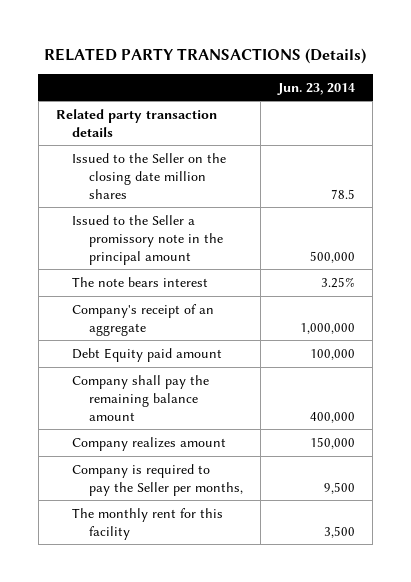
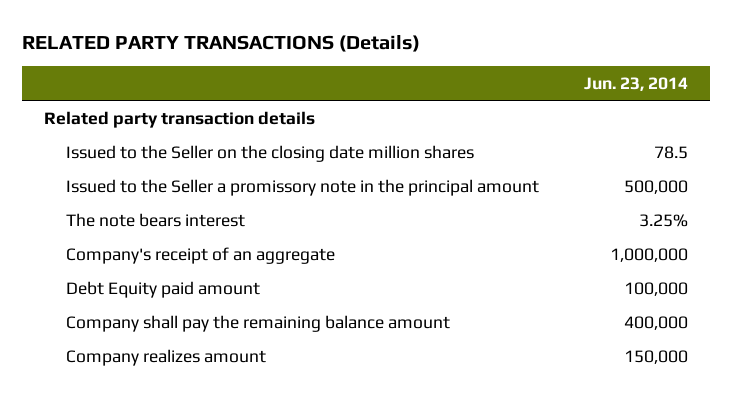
[72,463,244,496] Company is required to pay the Seller per months, -> none
[72,507,224,540] The monthly rent for this facility -> none

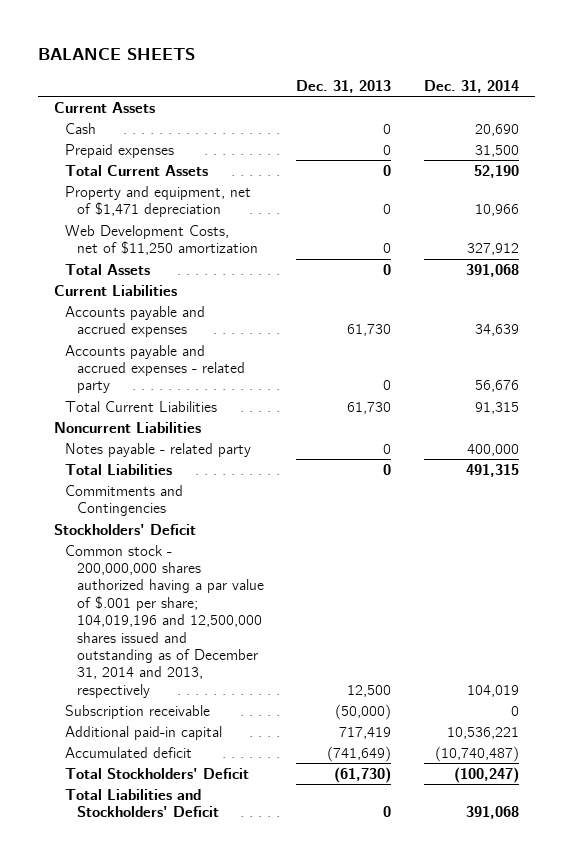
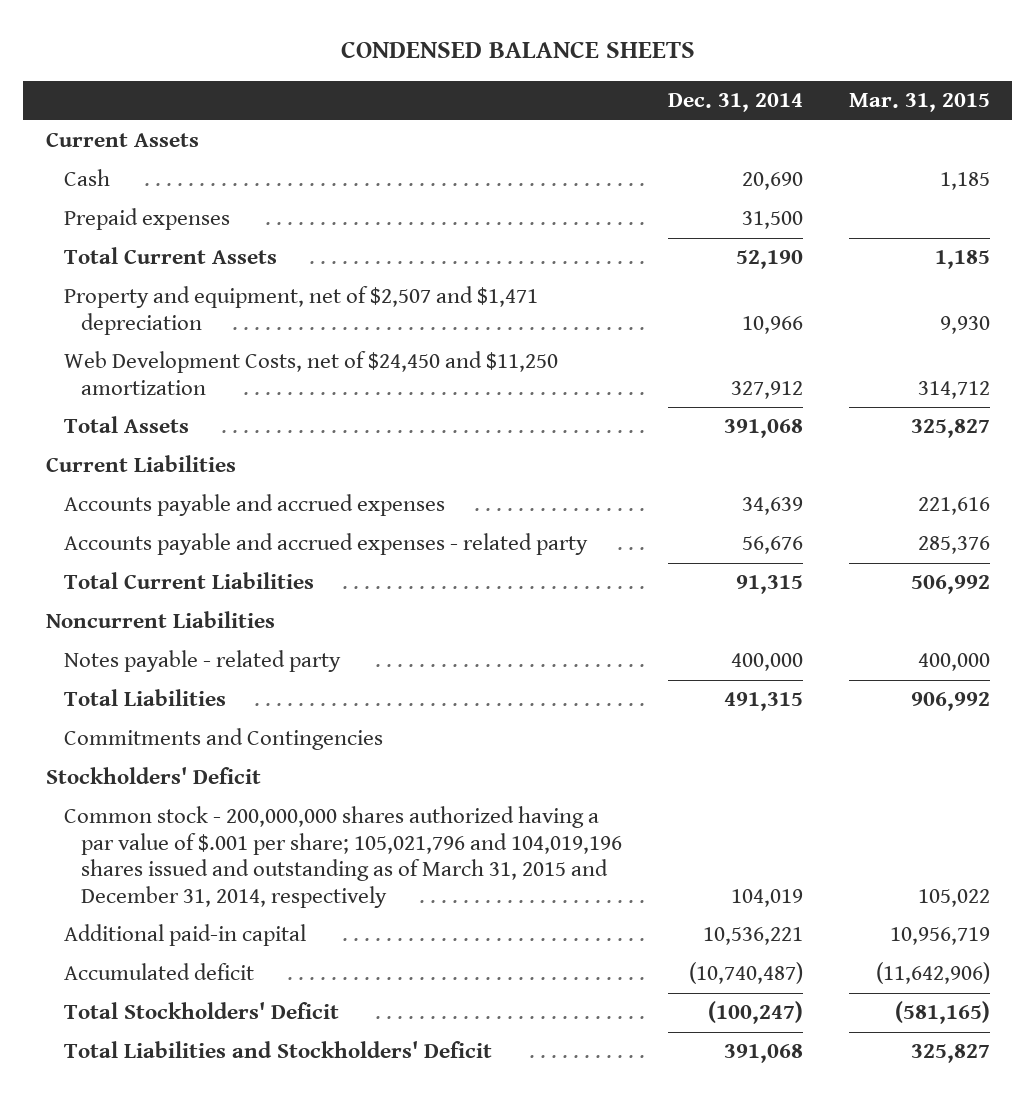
[37,48,195,61] BALANCE SHEETS -> [340,41,695,59] CONDENSED BALANCE SHEETS
[296,79,392,93] Dec. 31, 2013 -> none
none -> [848,93,990,113] Mar. 31, 2015
[65,185,252,218] Property and equipment, net of $1,471 depreciation -> [63,286,538,335] Property and equipment, net of $2,507 and $1,471 depreciation
[65,224,259,256] Web Development Costs, net of $11,250 amortization -> [63,351,558,395] Web Development Costs, net of $24,450 and $11,250 amortization
[65,704,211,719] Subscription receivable -> none
[65,544,265,698] Common stock - 200,000,000 shares authorized having a par value of $.001 per share; 104,019,196 and 12,500,000 shares issued and outstanding as of December 31, 2014 and 2013, respectively -> [63,806,622,908] Common stock - 200,000,000 shares authorized having a par value of $.001 per share; 105,021,796 and 104,019,196 shares issued and outstanding as of March 31, 2015 and December 31, 2014, respectively

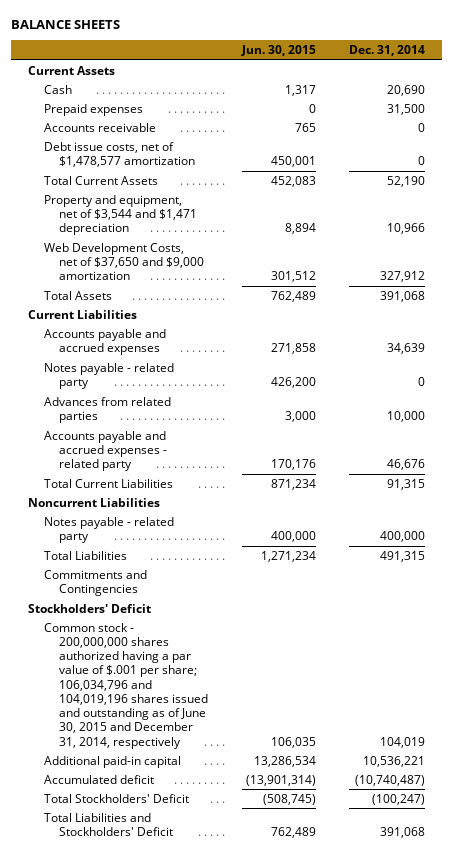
[340,41,695,59] CONDENSED BALANCE SHEETS -> [11,19,121,29] BALANCE SHEETS
[848,93,990,113] Mar. 31, 2015 -> none
none -> [240,44,316,56] Jun. 30, 2015
none -> [43,122,156,132] Accounts receivable
none -> [43,141,196,167] Debt issue costs, net of $1,478,577 amortization
[63,286,538,335] Property and equipment, net of $2,507 and $1,471 depreciation -> [43,194,198,236] Property and equipment, net of $3,544 and $1,471 depreciation
[63,351,558,395] Web Development Costs, net of $24,450 and $11,250 amortization -> [43,242,205,281] Web Development Costs, net of $37,650 and $9,000 amortization
none -> [43,362,174,389] Notes payable - related party
none -> [43,396,171,423] Advances from related parties
[741,536,803,555] 56,676 -> [386,459,425,471] 46,676
[63,806,622,908] Common stock - 200,000,000 shares authorized having a par value of $.001 per share; 105,021,796 and 104,019,196 shares issued and outstanding as of March 31, 2015 and December 31, 2014, respectively -> [43,622,209,749] Common stock - 200,000,000 shares authorized having a par value of $.001 per share; 106,034,796 and 104,019,196 shares issued and outstanding as of June 30, 2015 and December 31, 2014, respectively

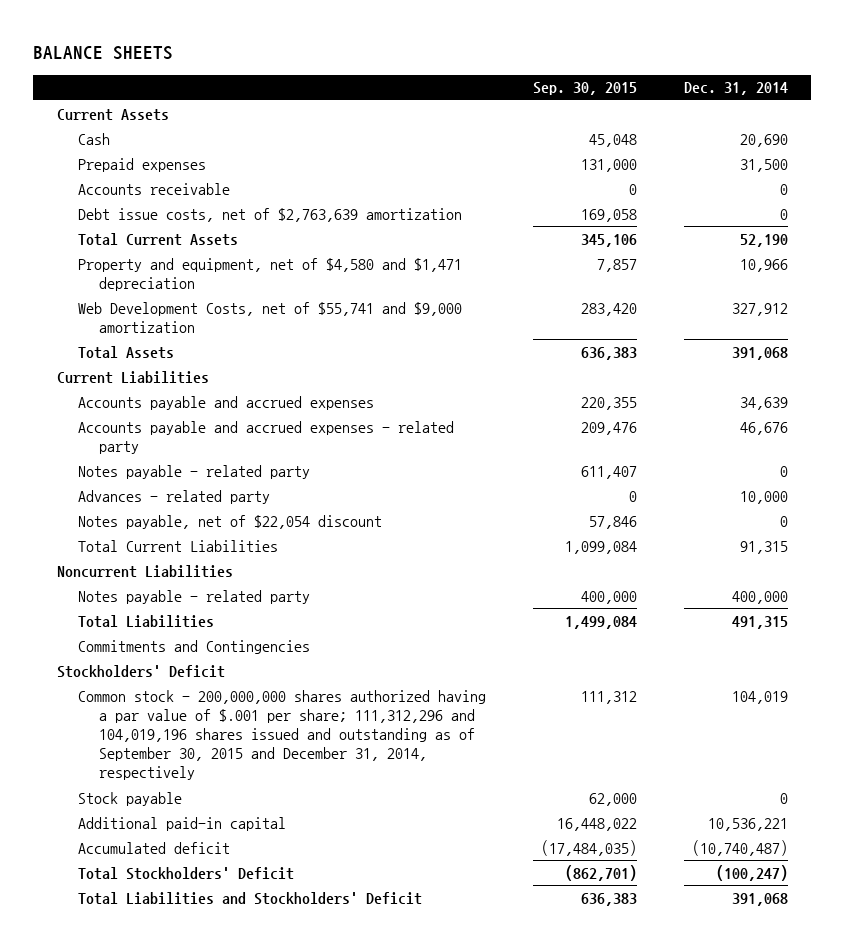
[240,44,316,56] Jun. 30, 2015 -> none
none -> [532,82,637,96] Sep. 30, 2015
[43,141,196,167] Debt issue costs, net of $1,478,577 amortization -> [77,207,462,222] Debt issue costs, net of $2,763,639 amortization
[43,194,198,236] Property and equipment, net of $3,544 and $1,471 depreciation -> [77,257,462,291] Property and equipment, net of $4,580 and $1,471 depreciation
[43,242,205,281] Web Development Costs, net of $37,650 and $9,000 amortization -> [77,301,462,333] Web Development Costs, net of $55,741 and $9,000 amortization
[43,396,171,423] Advances from related parties -> none
[43,362,174,389] Notes payable - related party -> [77,464,310,479] Notes payable - related party
none -> [77,489,270,504] Advances - related party
none -> [77,514,382,529] Notes payable, net of $22,054 discount
[43,622,209,749] Common stock - 200,000,000 shares authorized having a par value of $.001 per share; 106,034,796 and 104,019,196 shares issued and outstanding as of June 30, 2015 and December 31, 2014, respectively -> [77,689,486,781] Common stock - 200,000,000 shares authorized having a par value of $.001 per share; 111,312,296 and 104,019,196 shares issued and outstanding as of September 30, 2015 and December 31, 2014, respectively
none -> [77,791,182,806] Stock payable

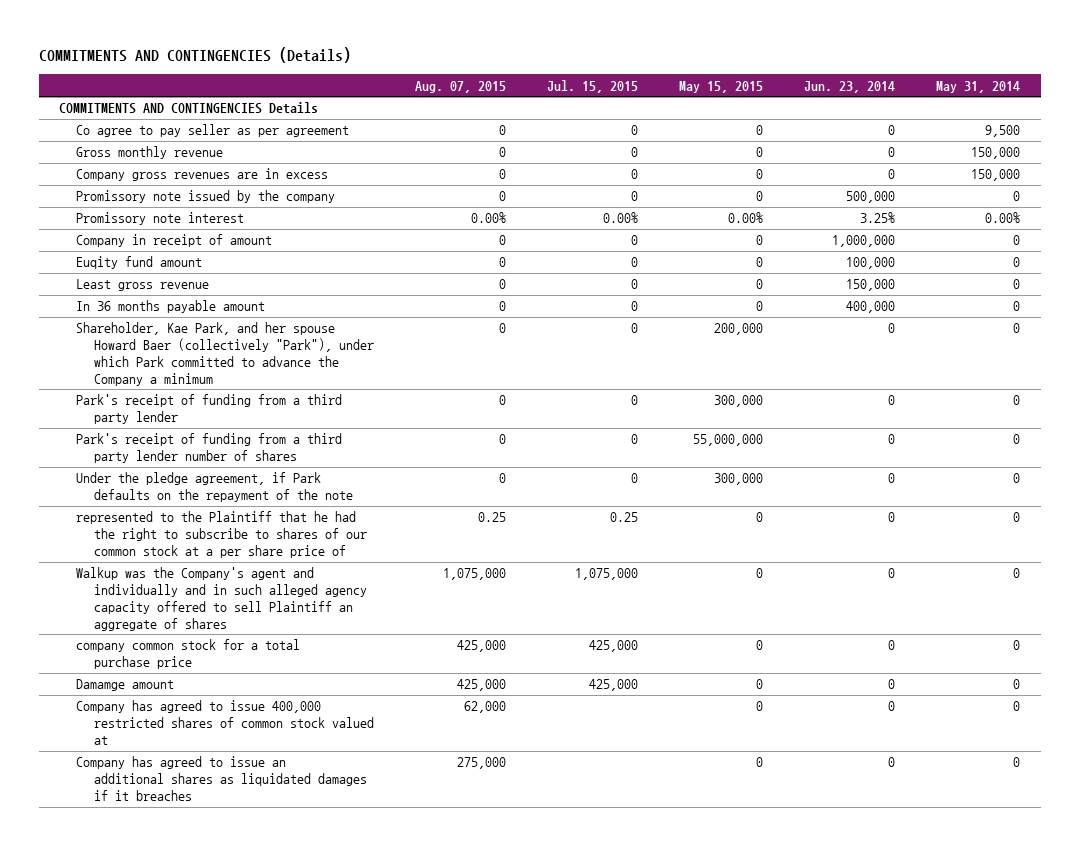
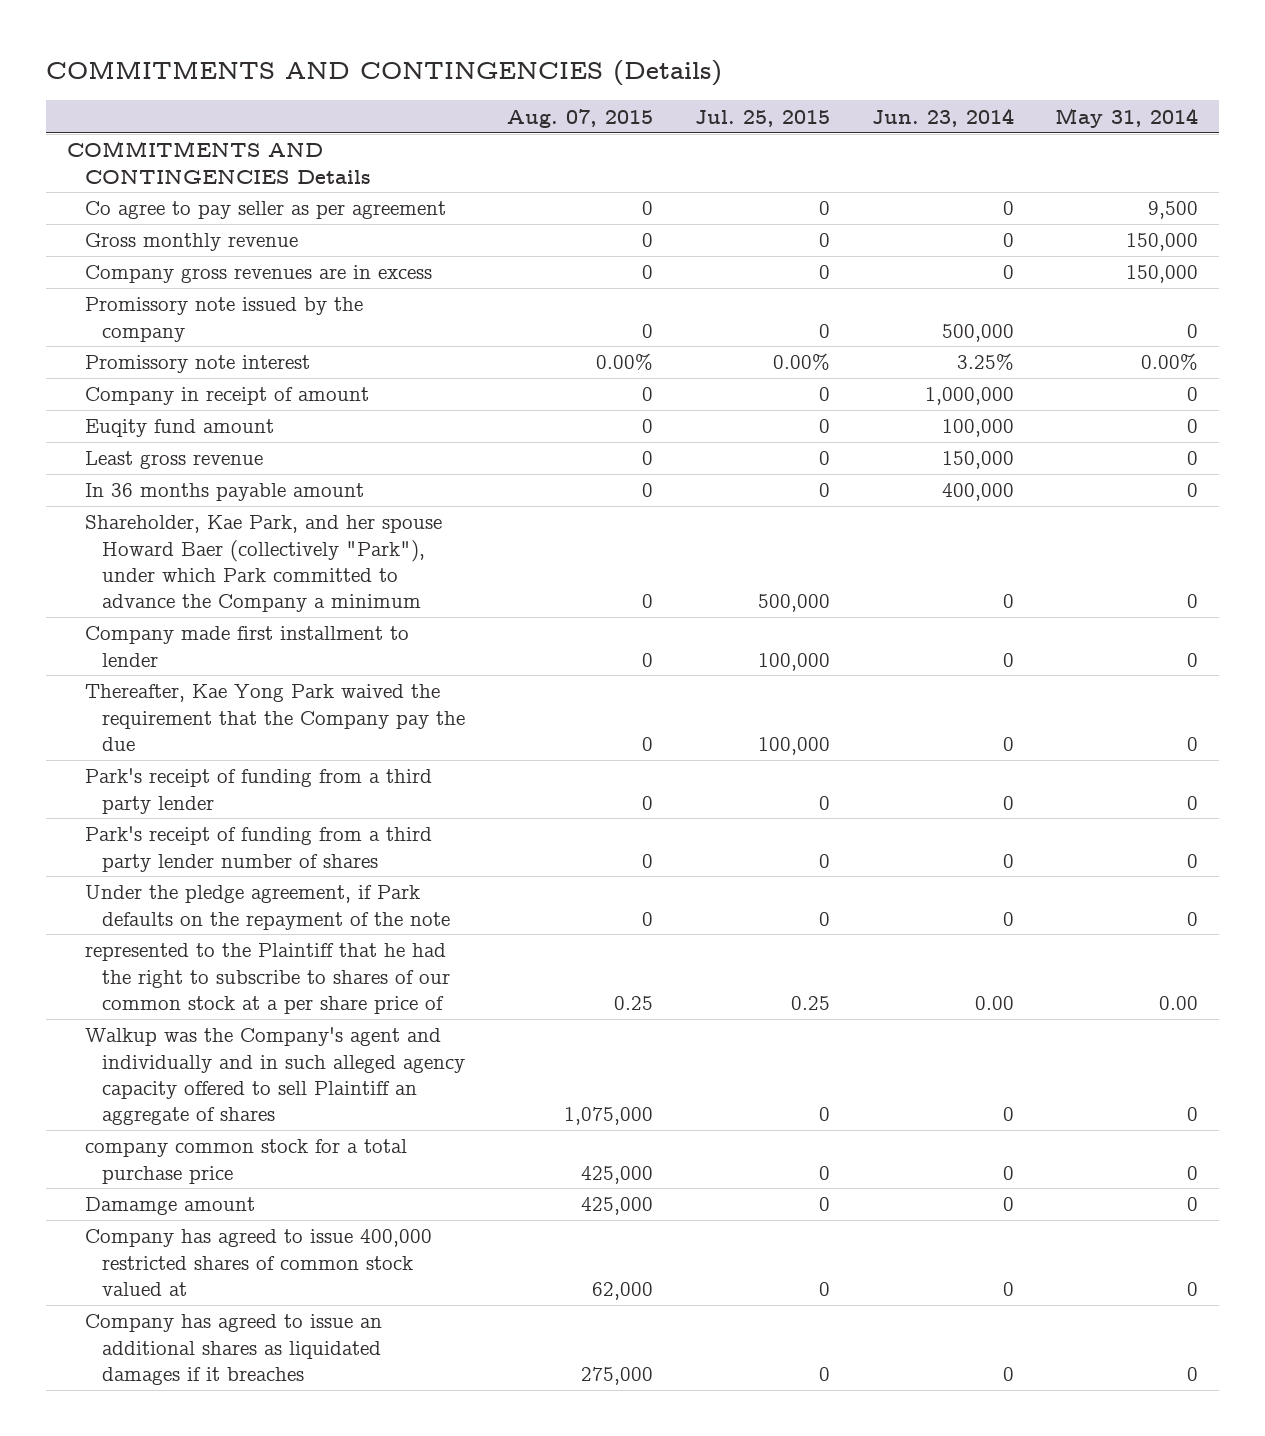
[546,79,638,93] Jul. 15, 2015 -> none
[678,80,763,93] May 15, 2015 -> none
none -> [694,109,830,127] Jul. 25, 2015
none -> [84,626,409,667] Company made first installment to lender
none -> [84,684,466,751] Thereafter, Kae Yong Park waived the requirement that the Company pay the due
[888,512,896,523] 0 -> [974,995,1014,1010] 0.00
[1013,512,1021,523] 0 -> [1159,995,1199,1010] 0.00

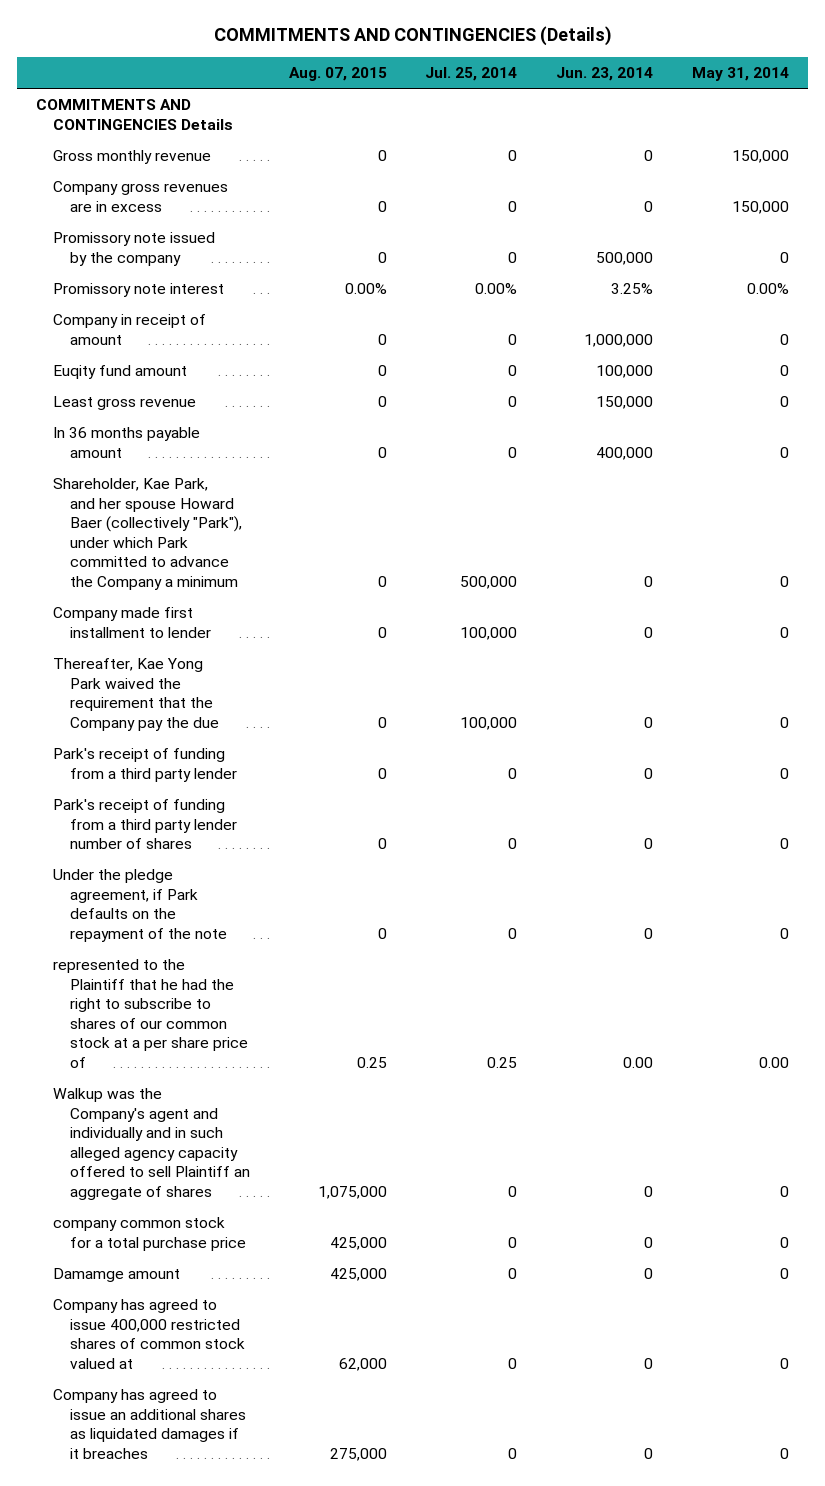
[694,109,830,127] Jul. 25, 2015 -> none
none -> [425,67,518,82] Jul. 25, 2014
[84,201,446,220] Co agree to pay seller as per agreement -> none

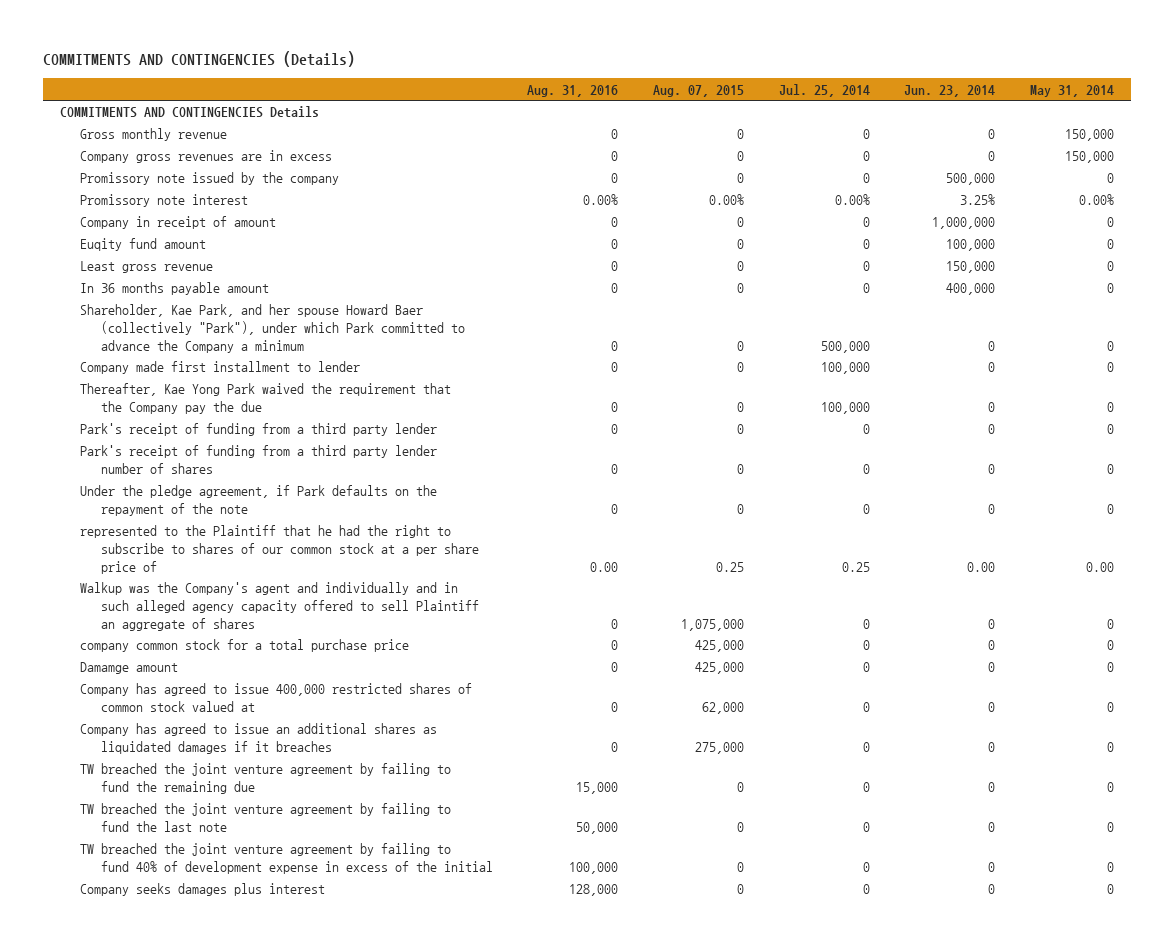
none -> [527,84,619,97] Aug. 31, 2016
none -> [80,763,452,795] TW breached the joint venture agreement by failing to fund the remaining due
none -> [80,803,452,833] TW breached the joint venture agreement by failing to fund the last note
none -> [80,843,493,875] TW breached the joint venture agreement by failing to fund 40% of development expense in excess of the initial
none -> [80,883,326,897] Company seeks damages plus interest

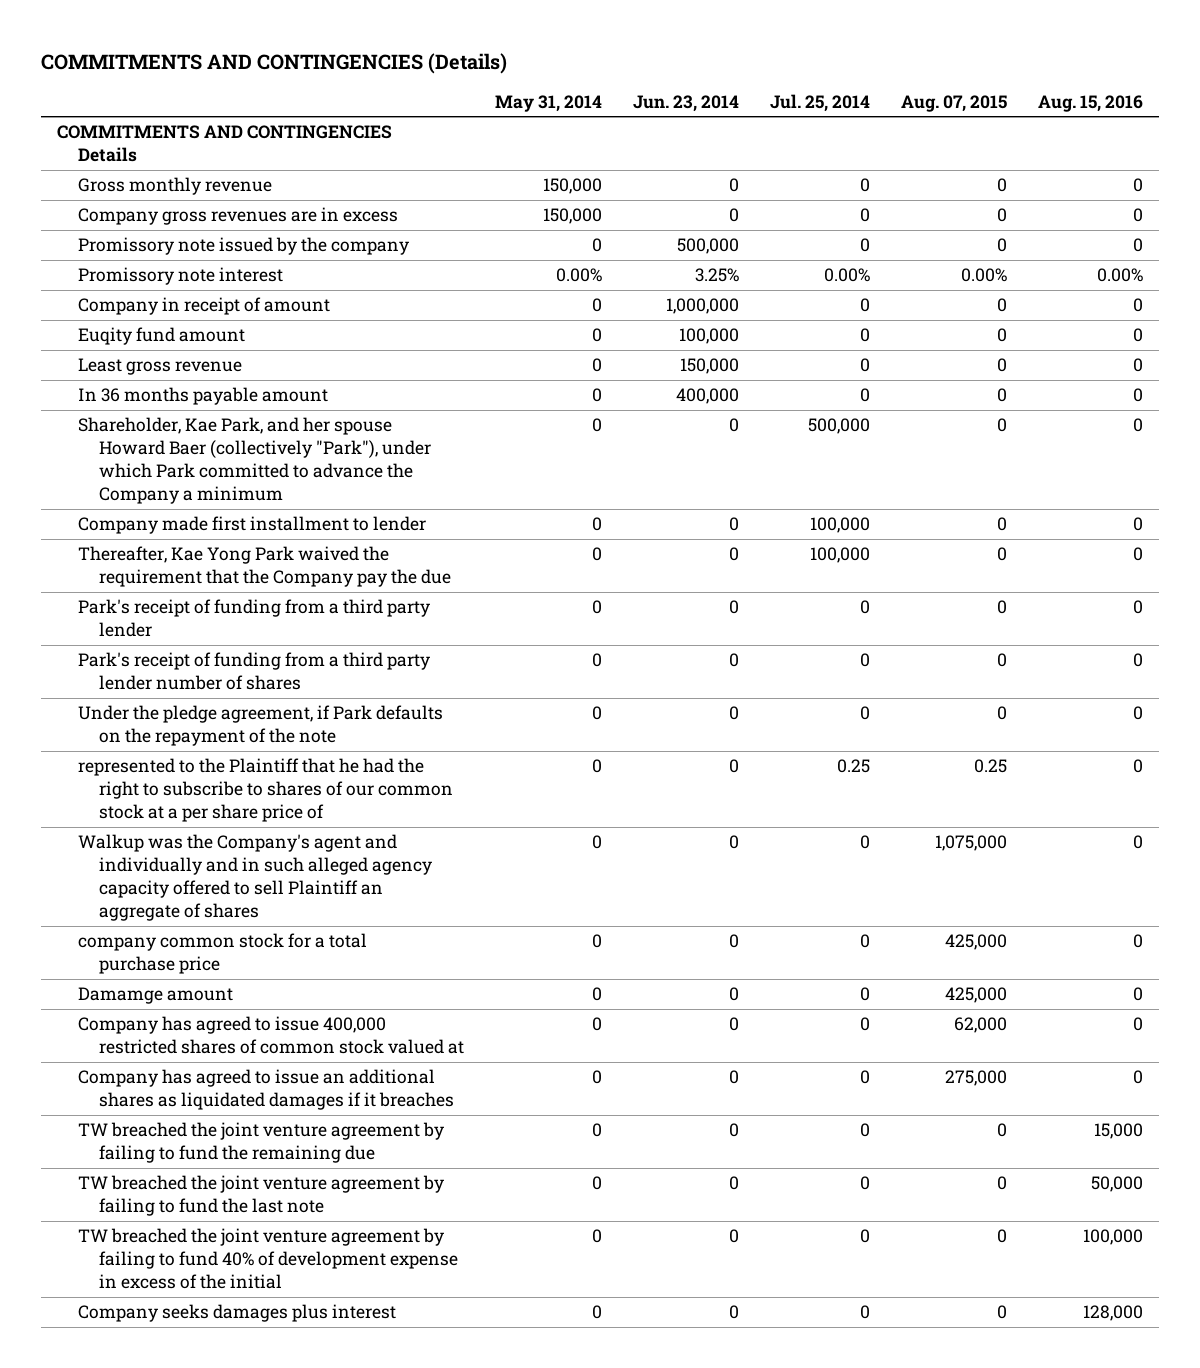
[527,84,619,97] Aug. 31, 2016 -> none
none -> [1038,94,1144,112] Aug. 15, 2016
[967,561,996,572] 0.00 -> [728,759,739,774] 0
[1086,561,1115,572] 0.00 -> [591,759,602,774] 0

